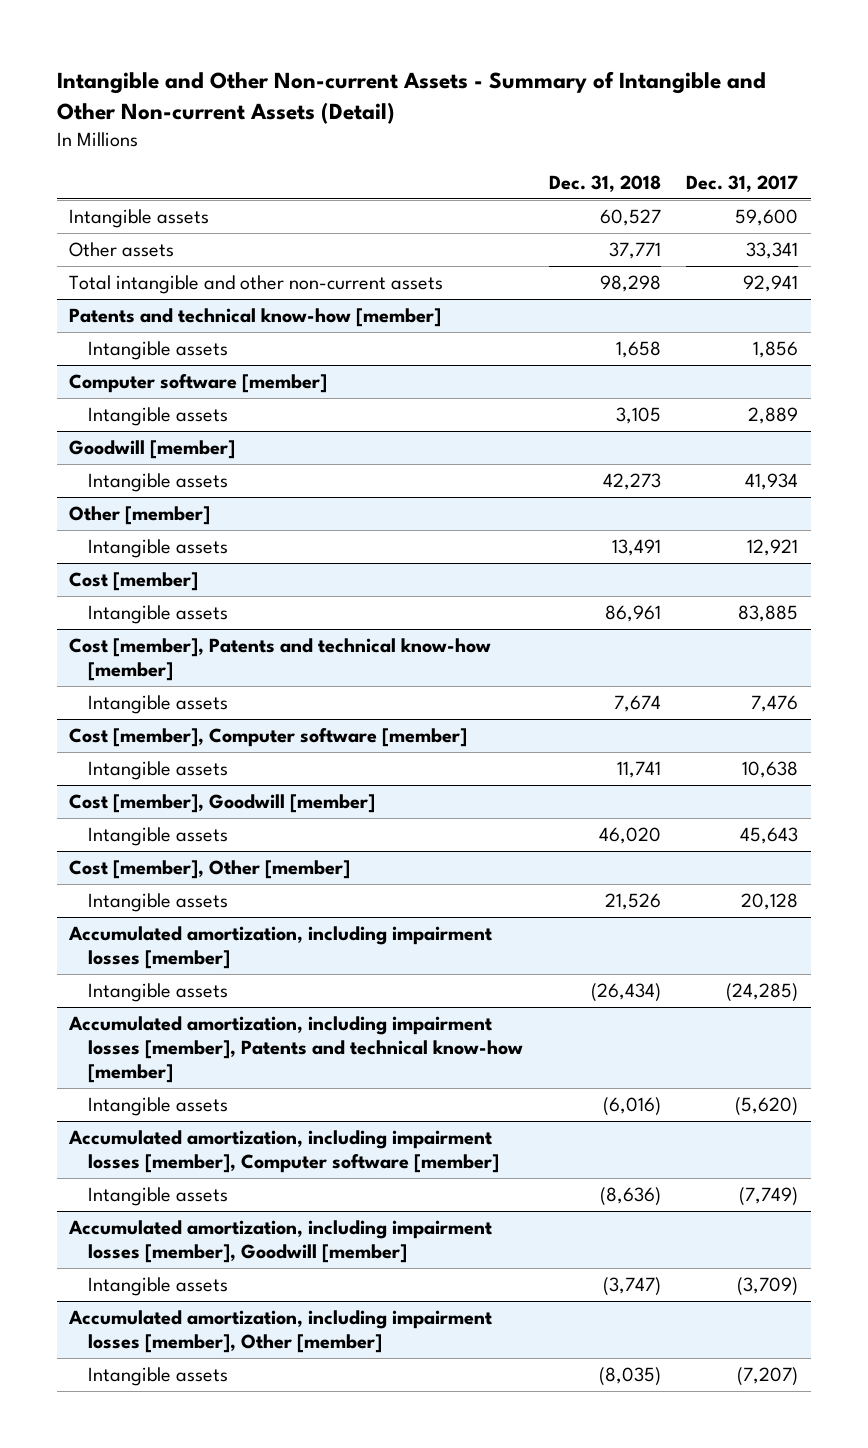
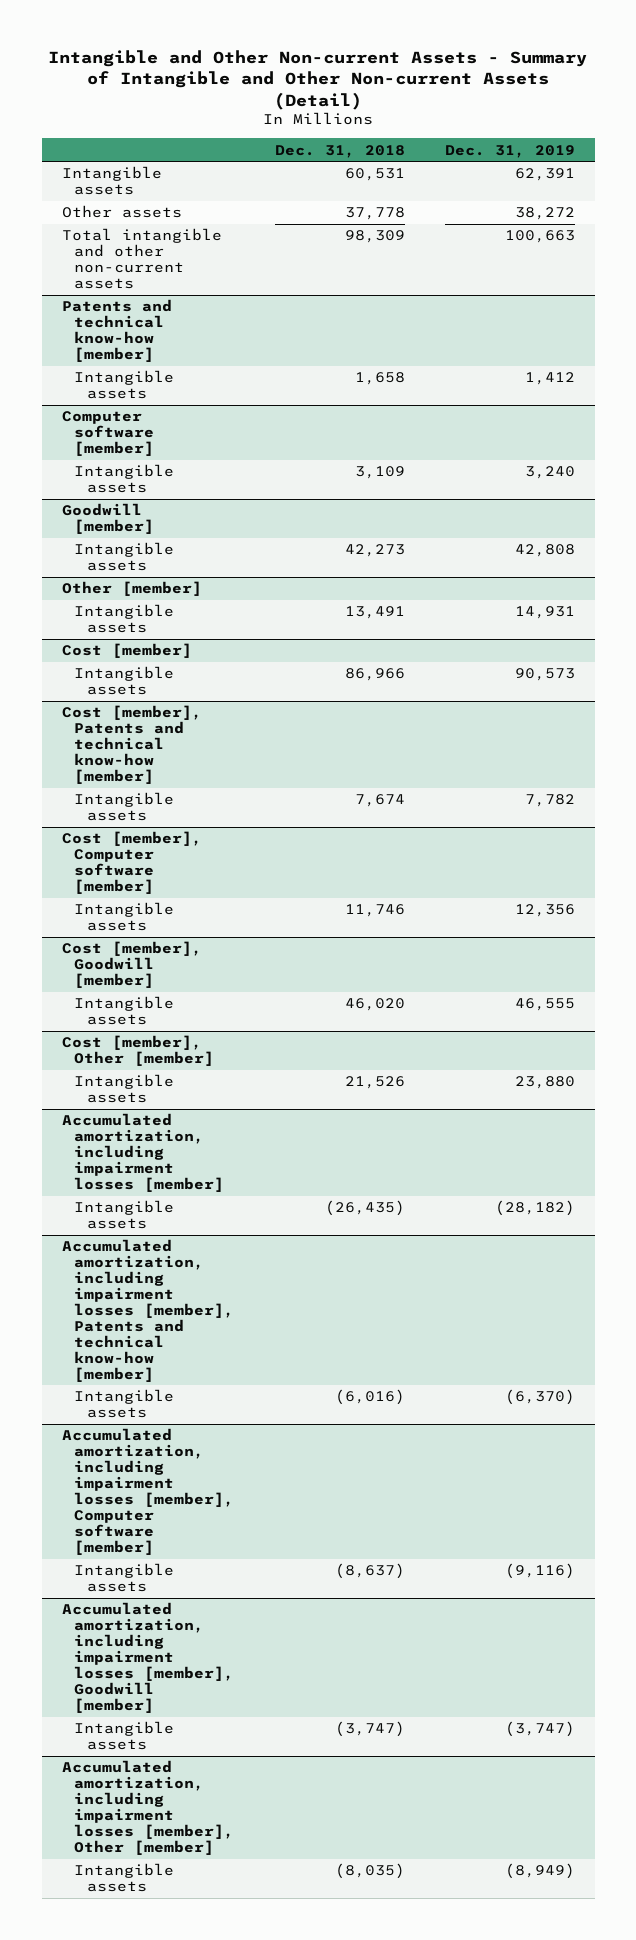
[686,175,799,193] Dec. 31, 2017 -> none
none -> [444,144,575,158] Dec. 31, 2019
[599,208,661,226] 60,527 -> [344,168,405,182] 60,531
[608,241,661,259] 37,771 -> [344,207,405,221] 37,778
[599,274,661,292] 98,298 -> [344,230,405,244] 98,309
[615,406,661,424] 3,105 -> [354,466,405,480] 3,109
[604,604,661,622] 86,961 -> [344,668,405,682] 86,966
[616,760,661,778] 11,741 -> [344,904,405,918] 11,746
[590,982,661,1002] (26,434) -> [324,1200,405,1217] (26,435)
[599,1186,661,1206] (8,636) -> [334,1563,405,1580] (8,637)

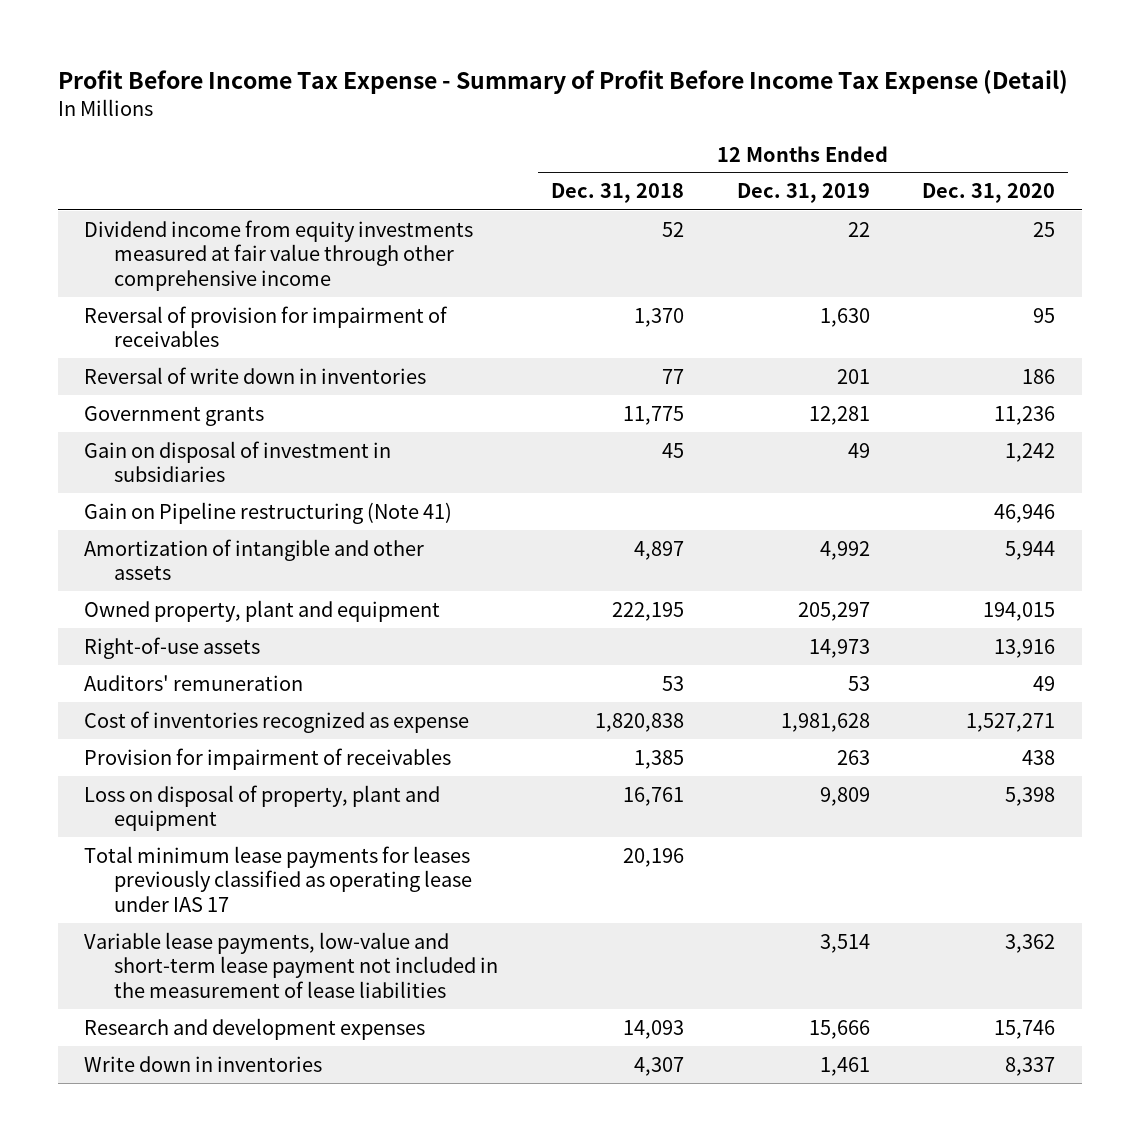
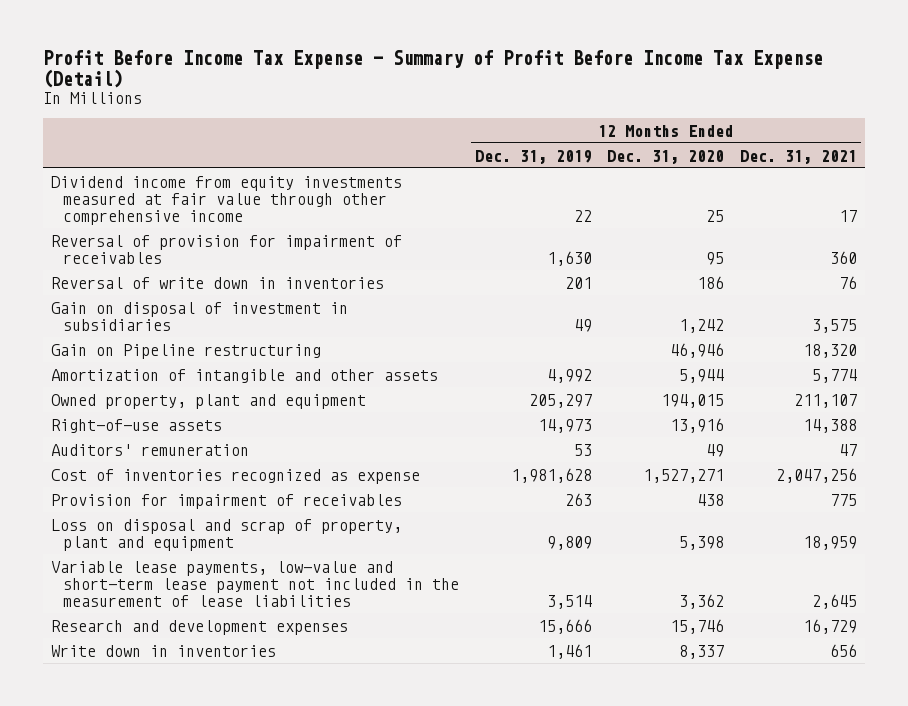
[551,183,685,204] Dec. 31, 2018 -> none
none -> [739,149,857,164] Dec. 31, 2021
[84,405,265,426] Government grants -> none
[84,501,453,524] Gain on Pipeline restructuring (Note 41) -> [51,343,322,359] Gain on Pipeline restructuring
[84,845,473,912] Total minimum lease payments for leases previously classified as operating lease under IAS 17 -> none
[84,784,441,832] Loss on disposal of property, plant and equipment -> [51,518,403,551] Loss on disposal and scrap of property, plant and equipment

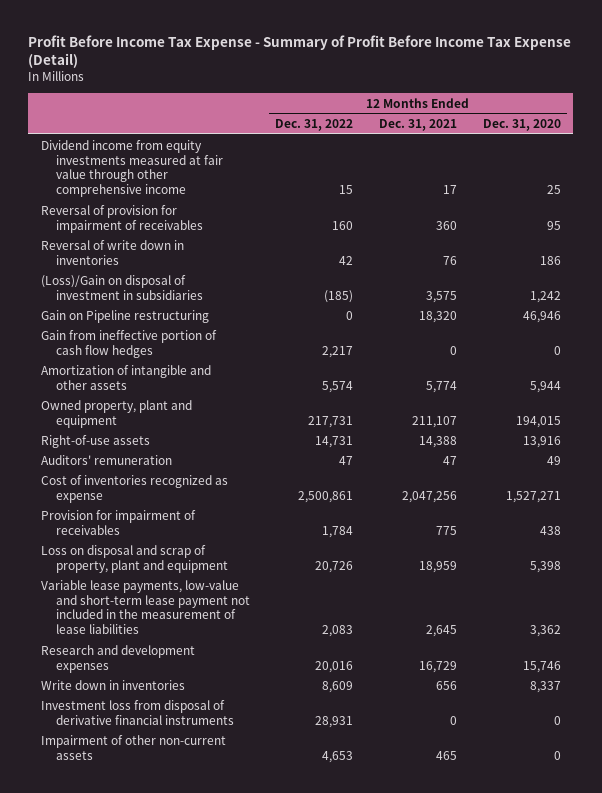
[474,149,592,164] Dec. 31, 2019 -> none
none -> [275,118,354,131] Dec. 31, 2022
[51,301,349,331] Gain on disposal of investment in subsidiaries -> [41,274,203,300] (Loss)/Gain on disposal of investment in subsidiaries
none -> [41,329,218,358] Gain from ineffective portion of cash flow hedges
none -> [41,699,234,725] Investment loss from disposal of derivative financial instruments
none -> [41,734,227,760] Impairment of other non-current assets

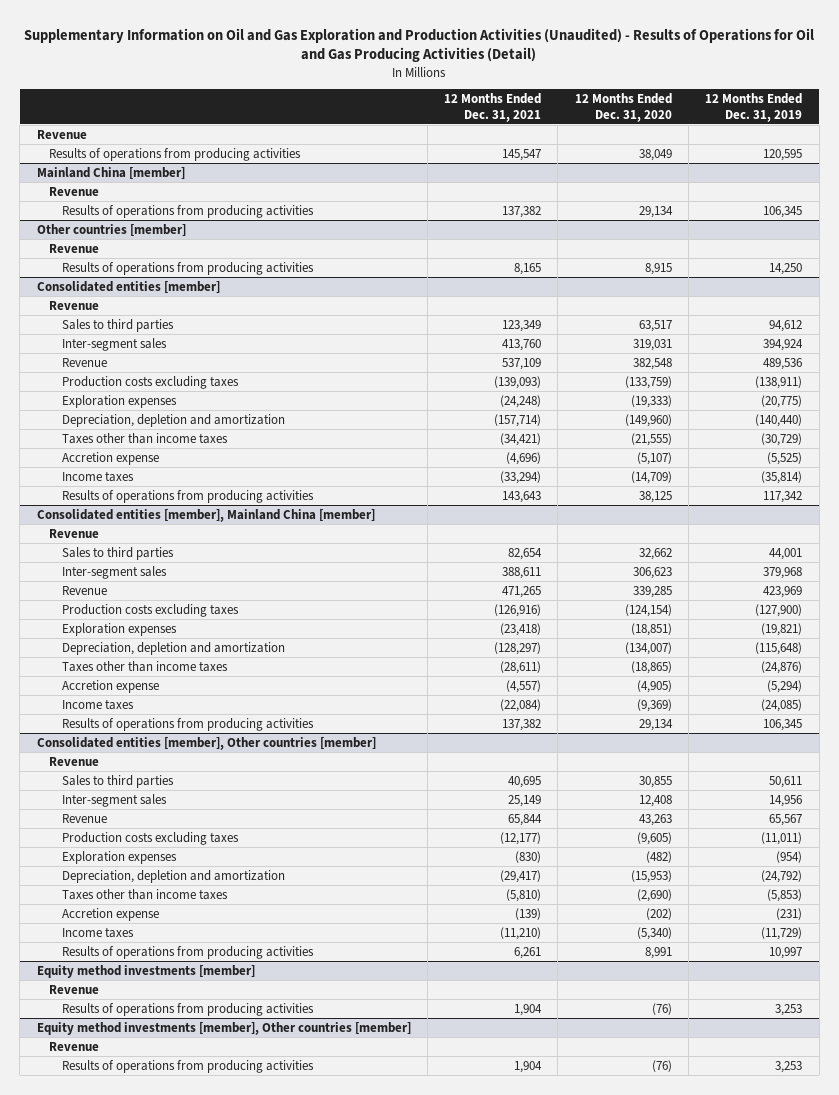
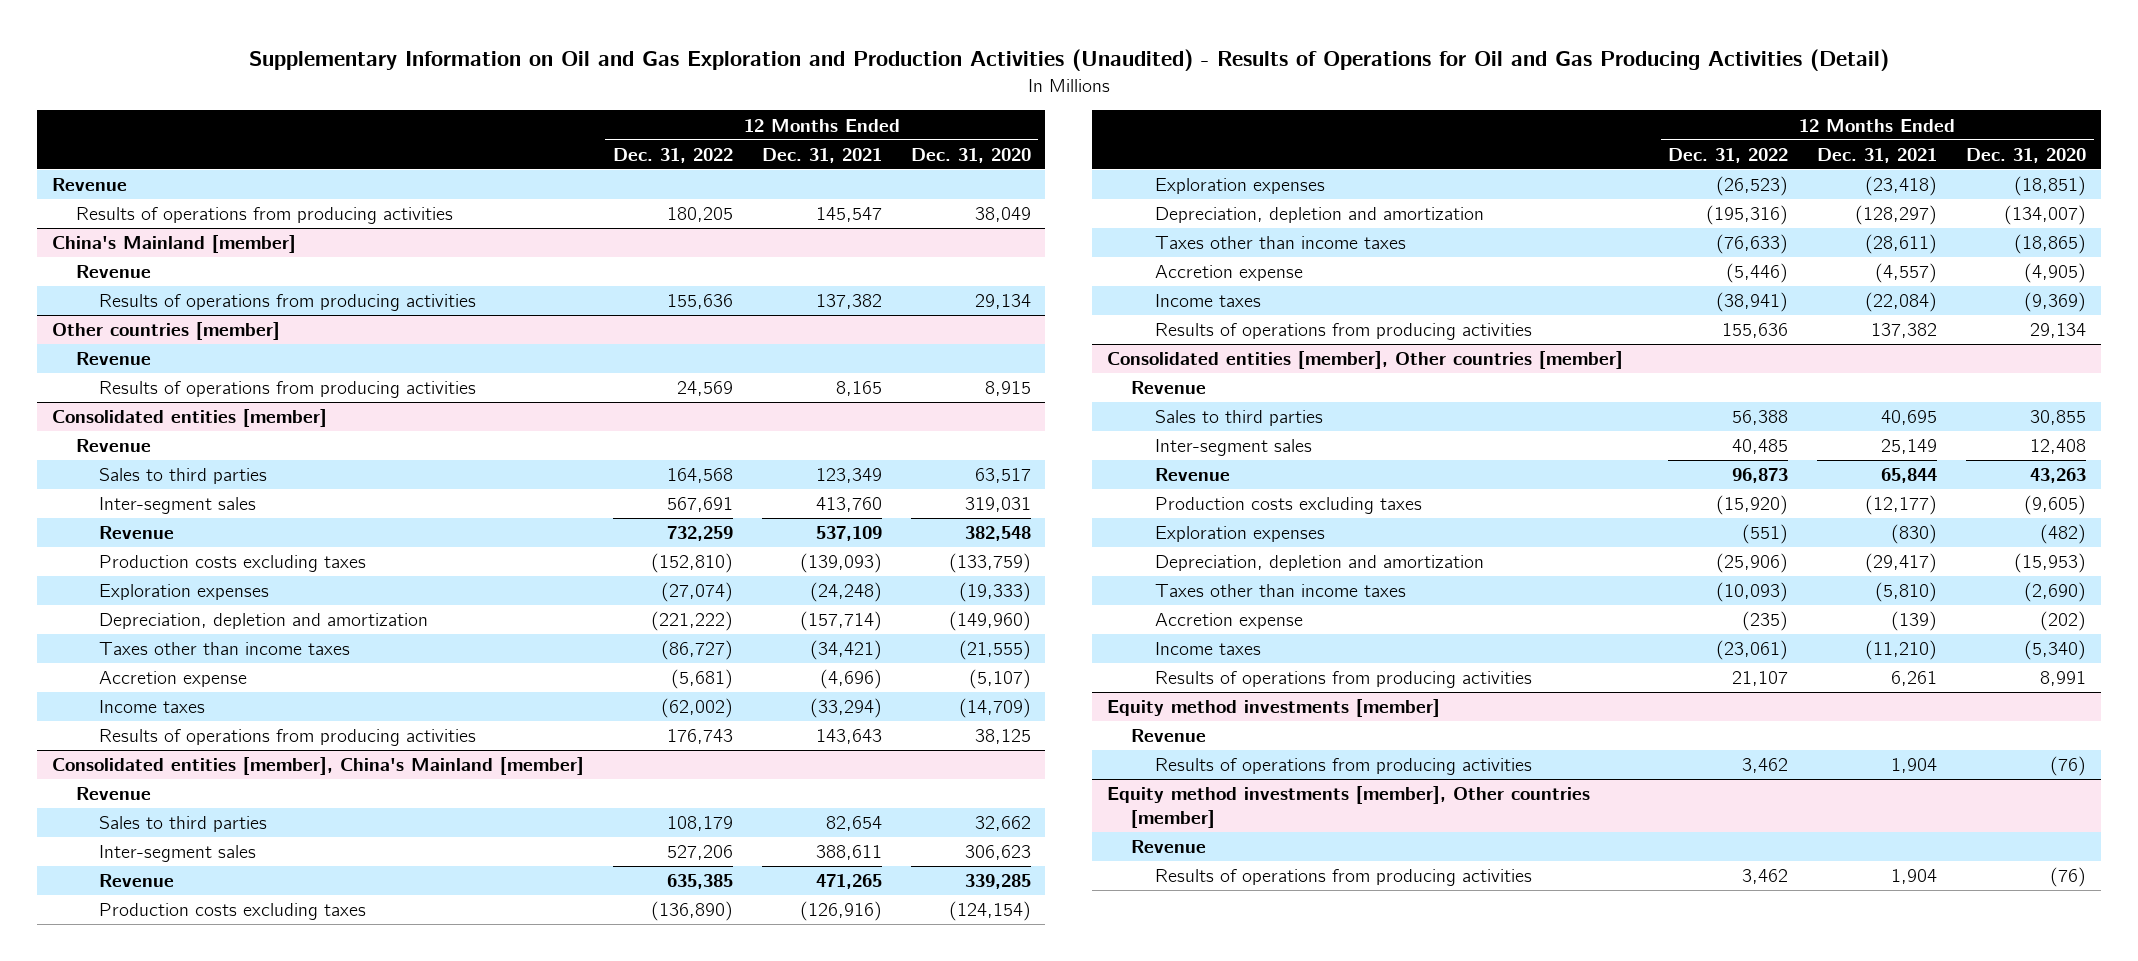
[705,93,803,122] 12 Months Ended Dec. 31, 2019 -> none
none -> [612,147,733,163] Dec. 31, 2022
[36,166,185,179] Mainland China [member] -> [51,235,296,254] China's Mainland [member]
[36,508,375,522] Consolidated entities [member], Mainland China [member] -> [51,757,584,776] Consolidated entities [member], China's Mainland [member]

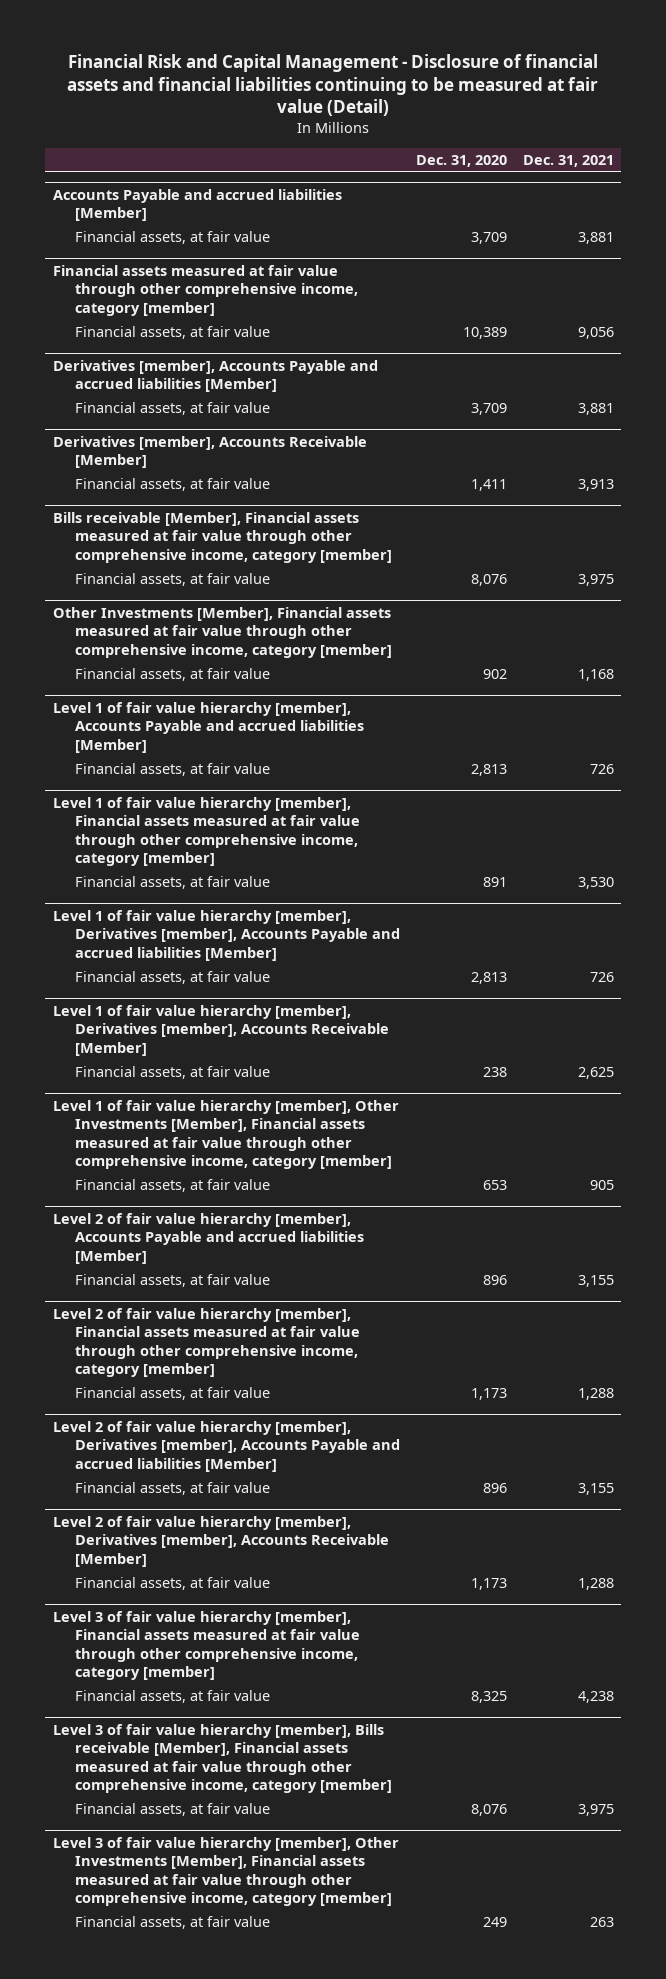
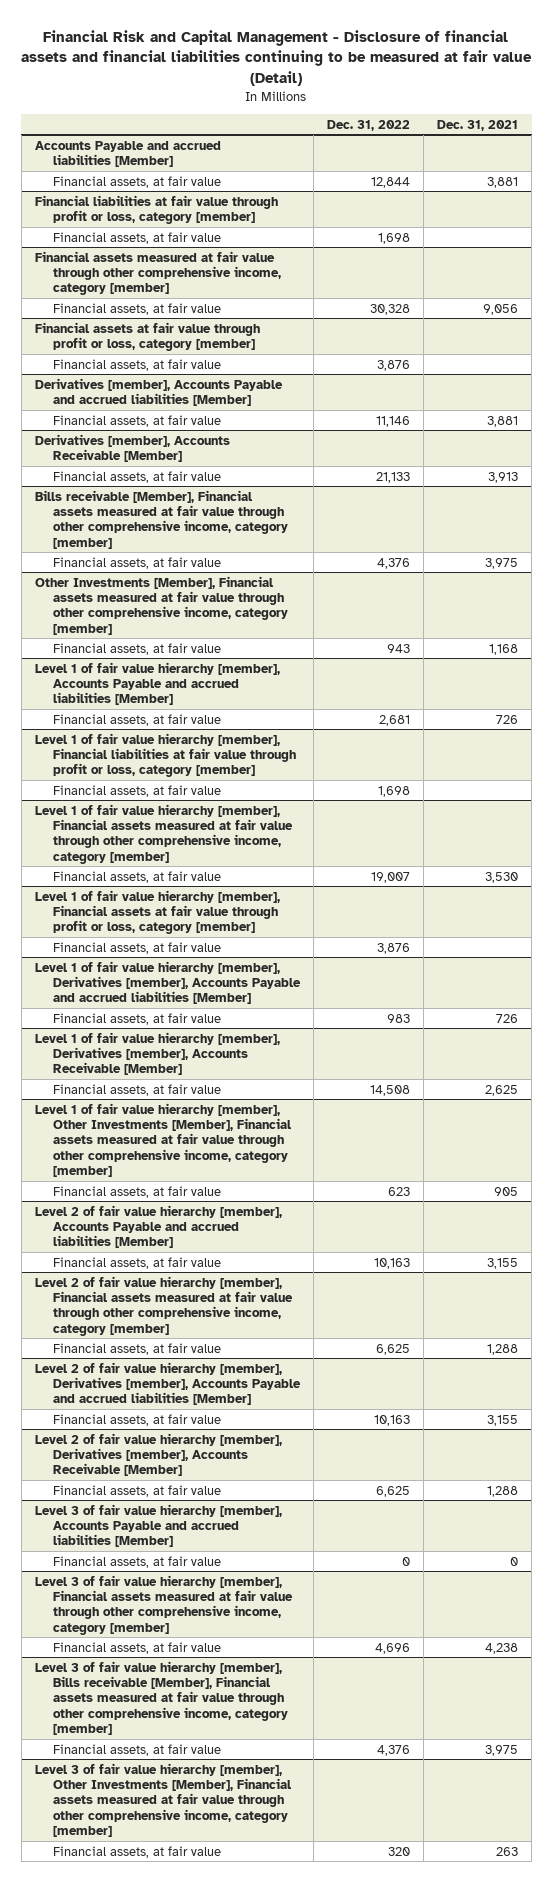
[415,155,507,168] Dec. 31, 2020 -> none
none -> [327,119,411,131] Dec. 31, 2022
none -> [34,194,278,224] Financial liabilities at fair value through profit or loss, category [member]
none -> [53,231,222,244] Financial assets, at fair value
none -> [34,321,260,351] Financial assets at fair value through profit or loss, category [member]
none -> [53,358,222,371] Financial assets, at fair value
none -> [34,732,297,778] Level 1 of fair value hierarchy [member], Financial liabilities at fair value through profit or loss, category [member]
none -> [53,784,222,797] Financial assets, at fair value
none -> [34,889,280,935] Level 1 of fair value hierarchy [member], Financial assets at fair value through profit or loss, category [member]
none -> [53,941,222,954] Financial assets, at fair value
none -> [34,1503,282,1548] Level 3 of fair value hierarchy [member], Accounts Payable and accrued liabilities [Member]
none -> [53,1555,222,1568] Financial assets, at fair value

